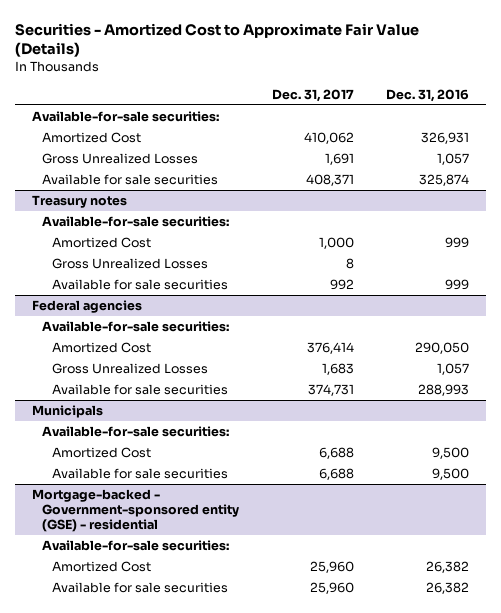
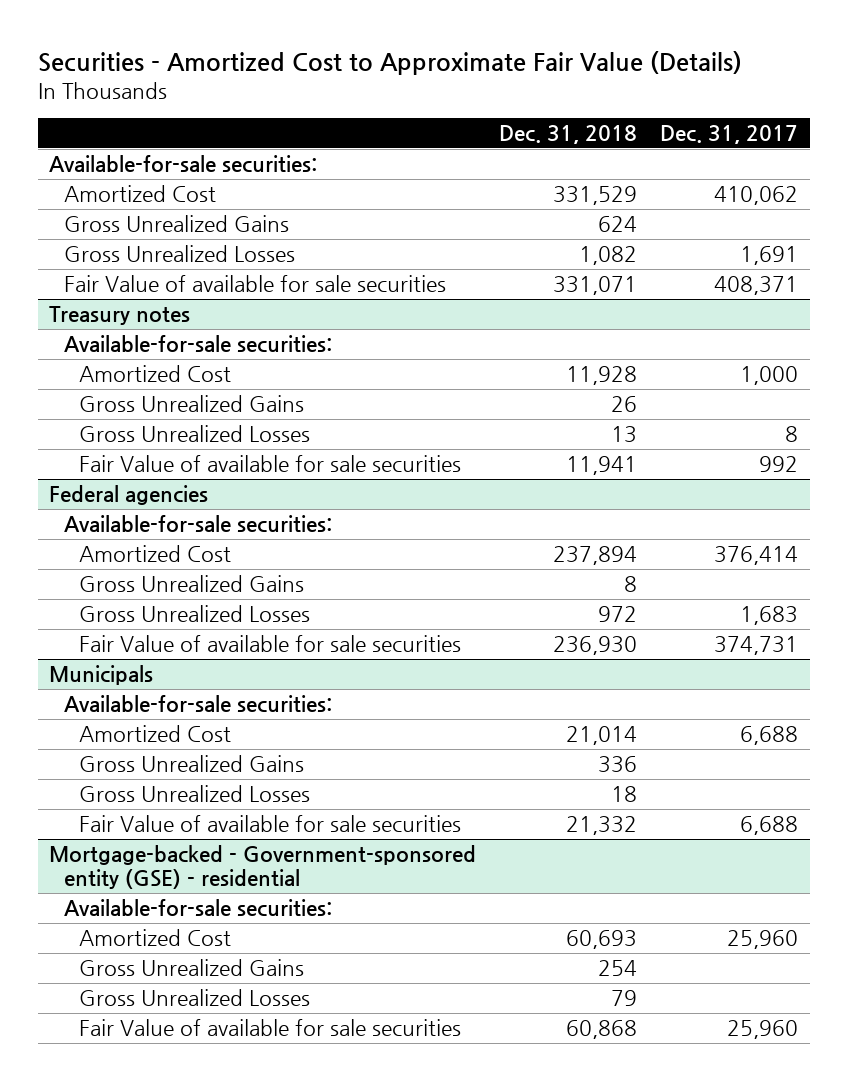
[386,89,470,103] Dec. 31, 2016 -> none
none -> [499,125,638,145] Dec. 31, 2018
none -> [64,215,290,233] Gross Unrealized Gains
[41,174,218,186] Available for sale securities -> [64,275,447,293] Fair Value of available for sale securities
none -> [78,395,304,413] Gross Unrealized Gains
[51,279,228,291] Available for sale securities -> [78,455,461,473] Fair Value of available for sale securities
none -> [78,575,304,593] Gross Unrealized Gains
[51,384,228,396] Available for sale securities -> [78,635,461,653] Fair Value of available for sale securities
none -> [78,755,304,773] Gross Unrealized Gains
none -> [78,785,310,803] Gross Unrealized Losses
[51,468,228,480] Available for sale securities -> [78,815,461,833] Fair Value of available for sale securities
none -> [78,959,304,977] Gross Unrealized Gains
none -> [78,989,310,1007] Gross Unrealized Losses
[51,582,228,594] Available for sale securities -> [78,1019,461,1037] Fair Value of available for sale securities

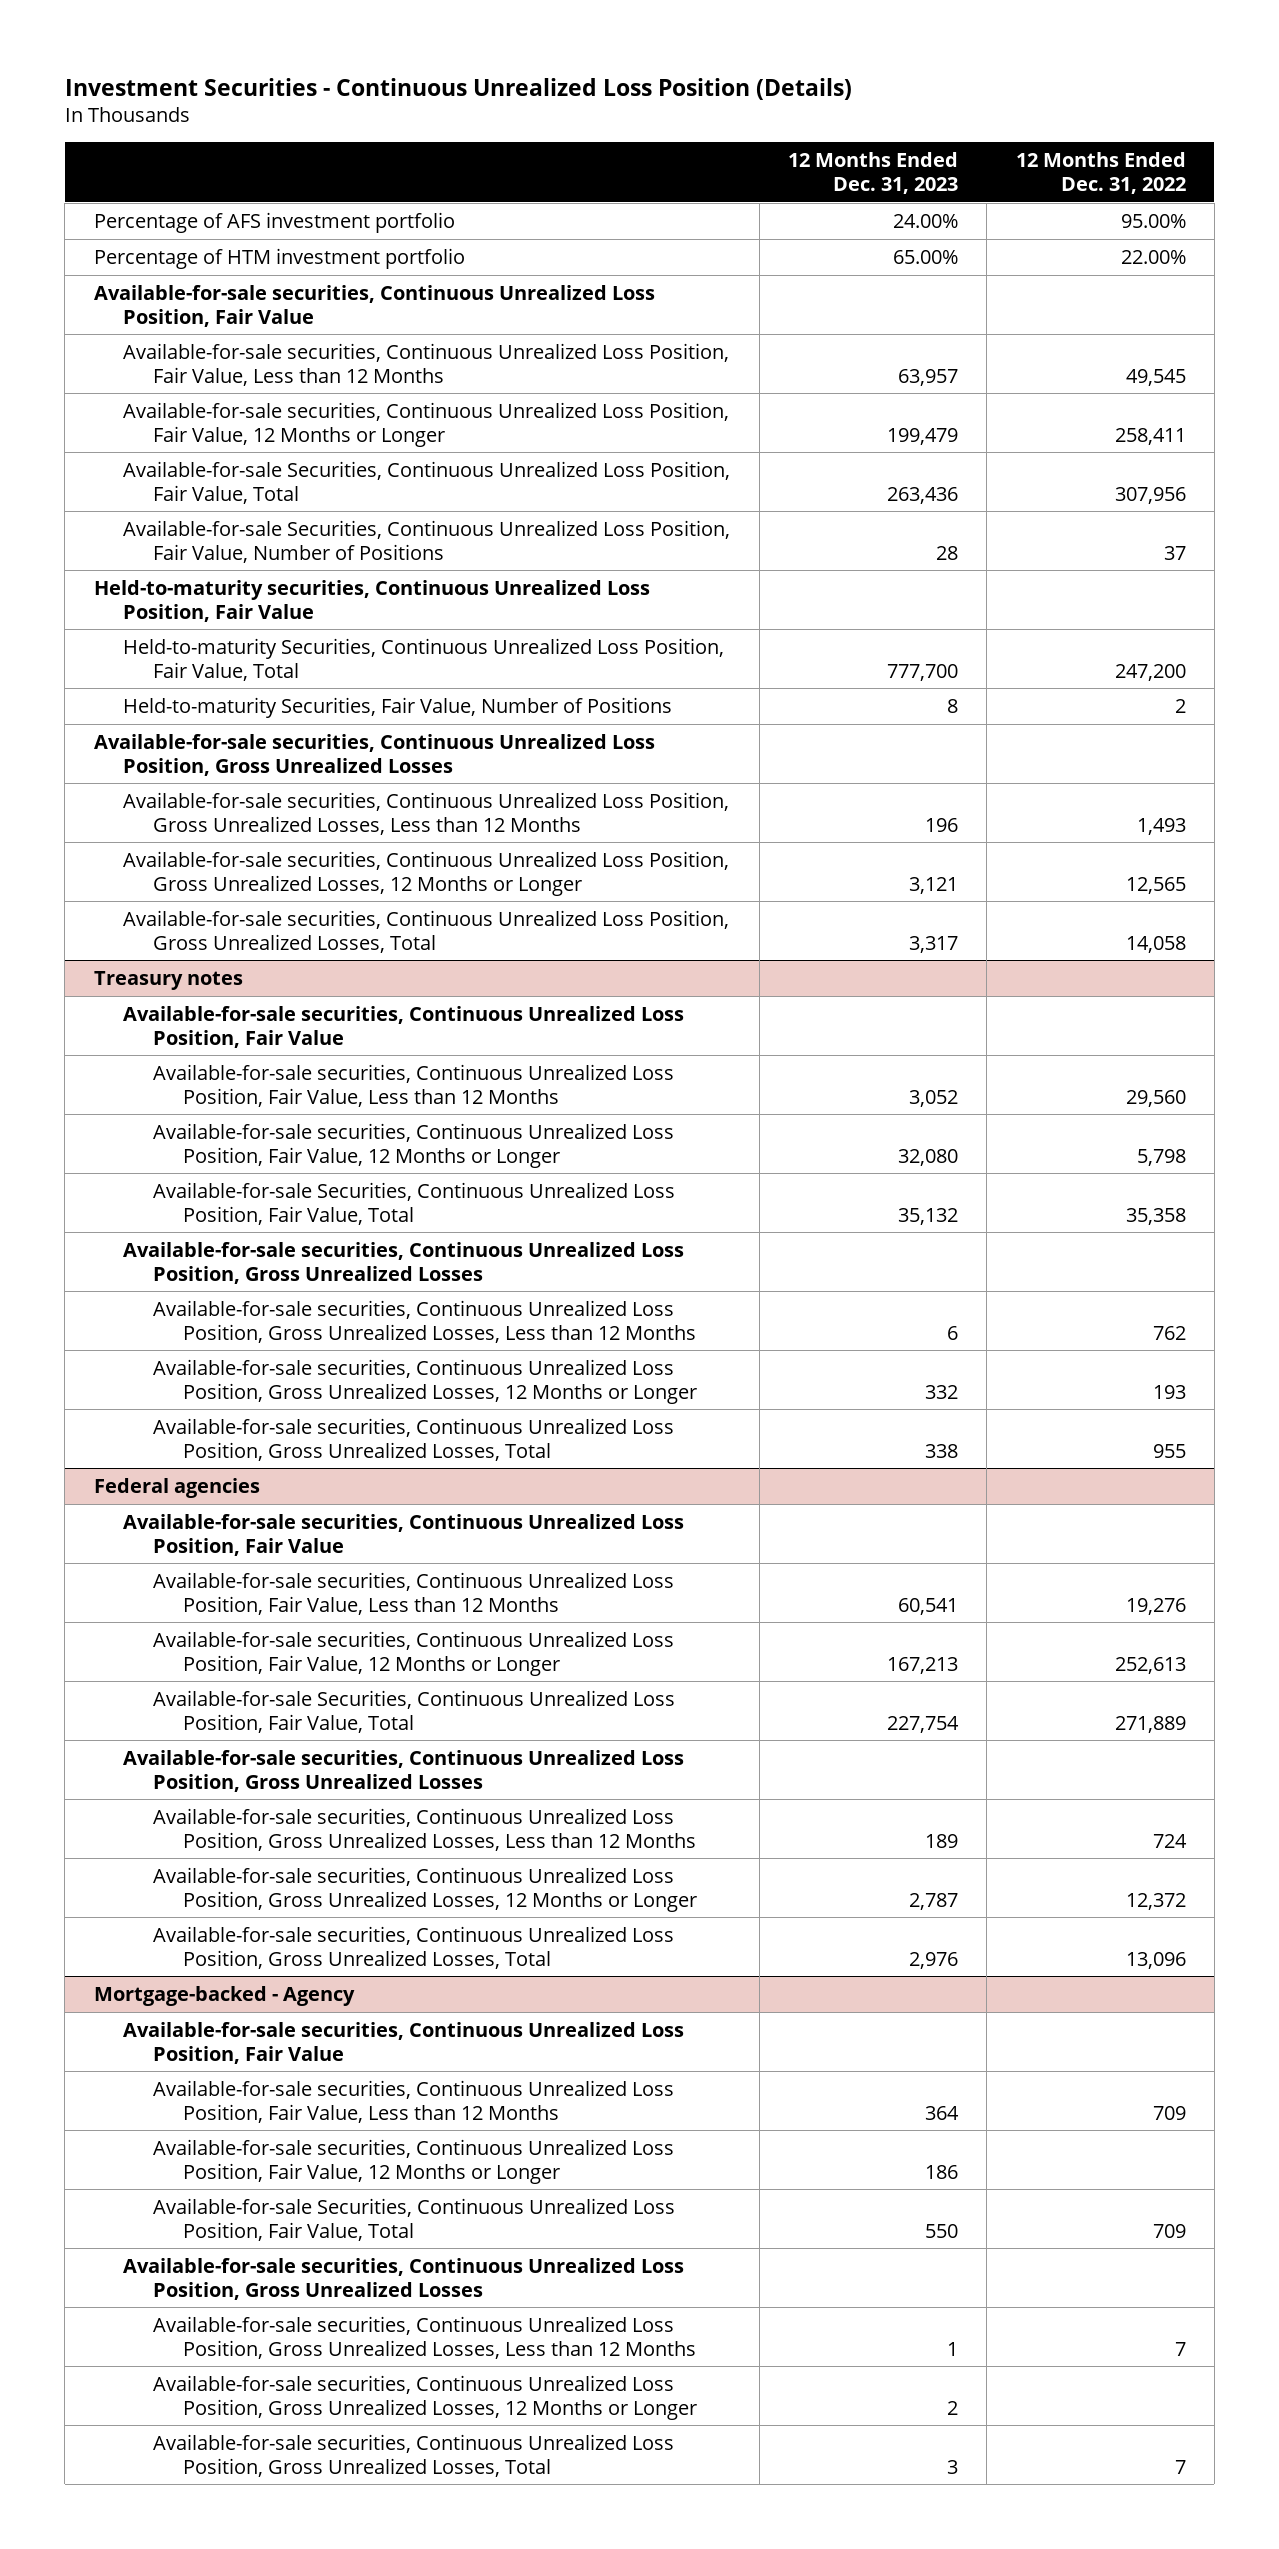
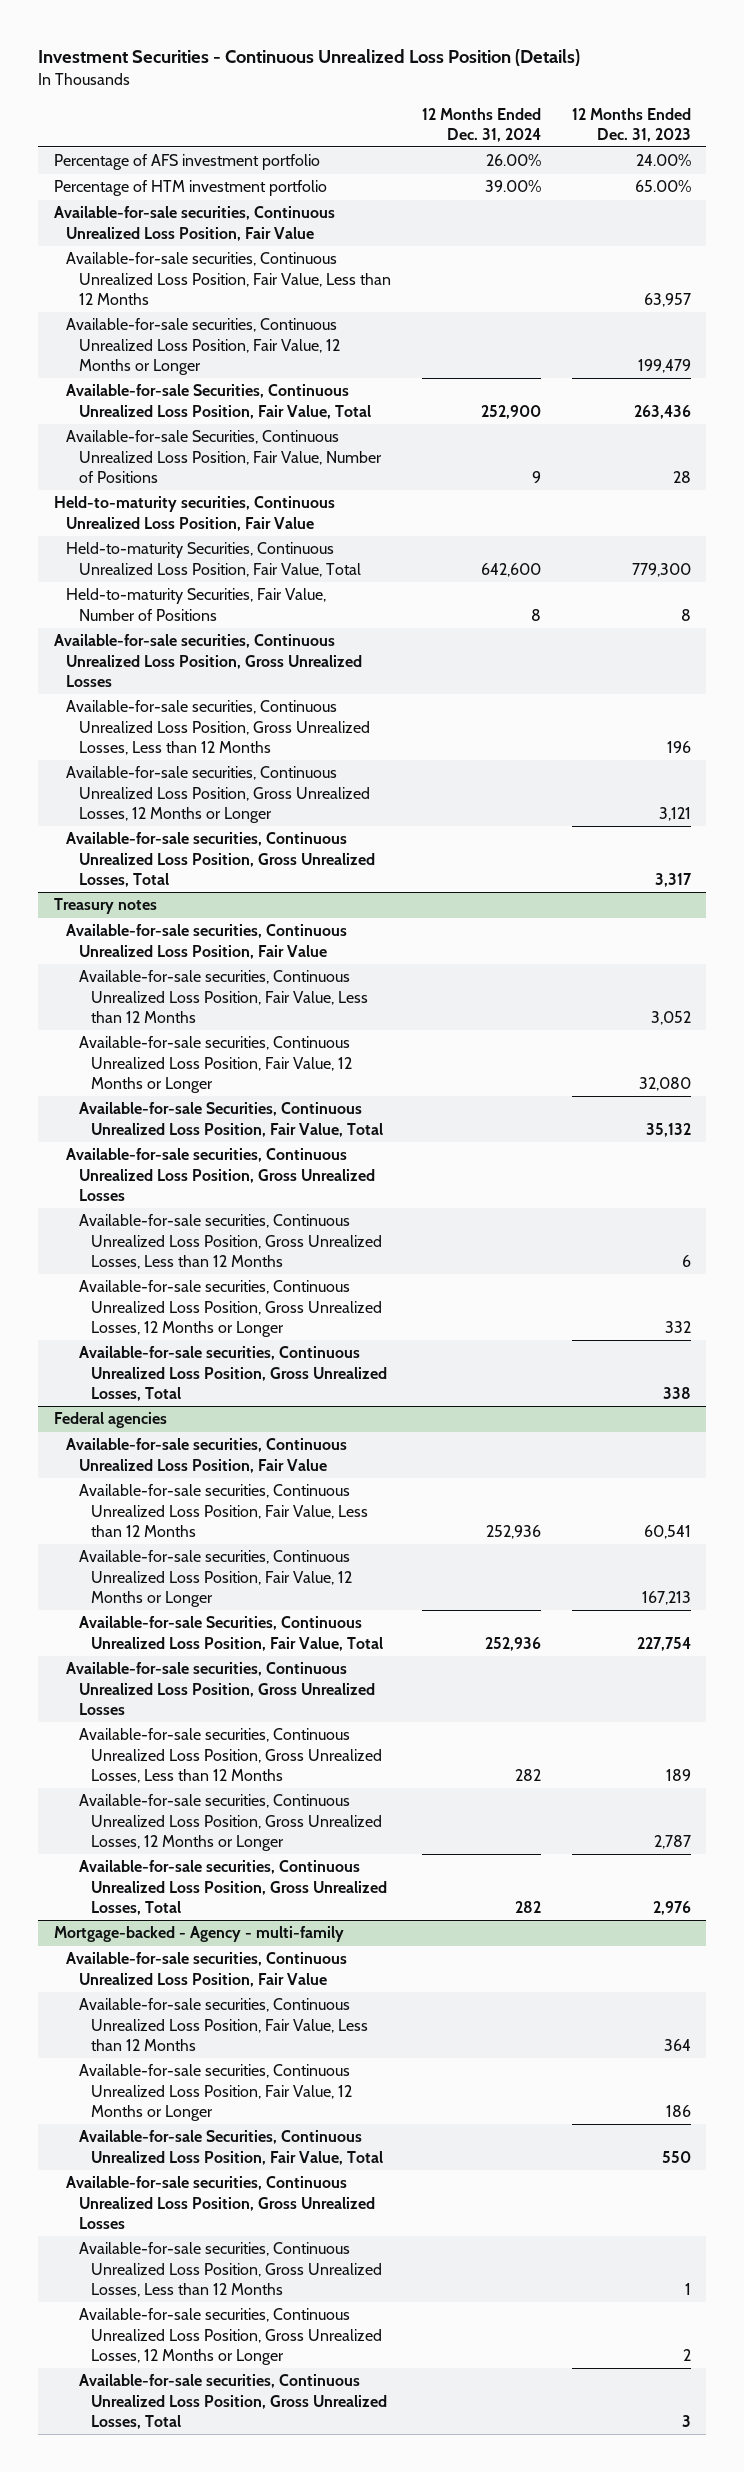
[1015,152,1186,194] 12 Months Ended Dec. 31, 2022 -> none
none -> [421,107,541,142] 12 Months Ended Dec. 31, 2024
[887,663,959,681] 777,700 -> [631,562,691,577] 779,300
[93,1985,355,2006] Mortgage-backed - Agency -> [53,1926,344,1943] Mortgage-backed - Agency - multi-family

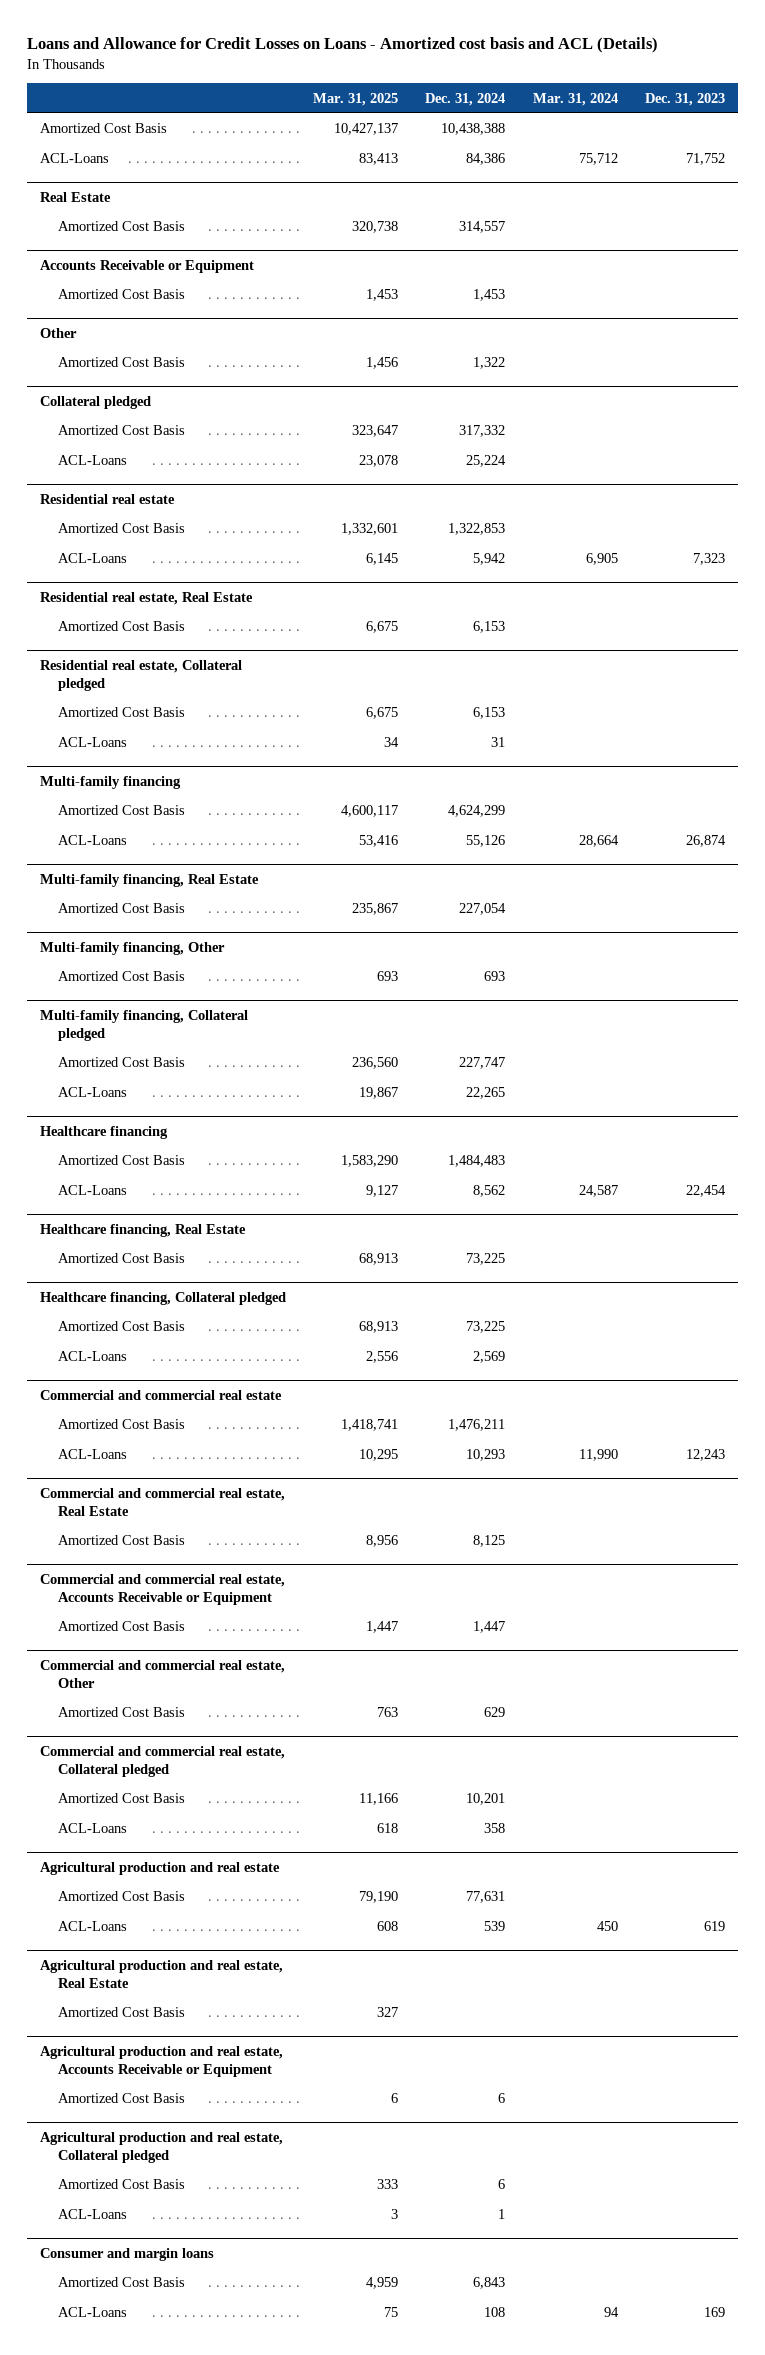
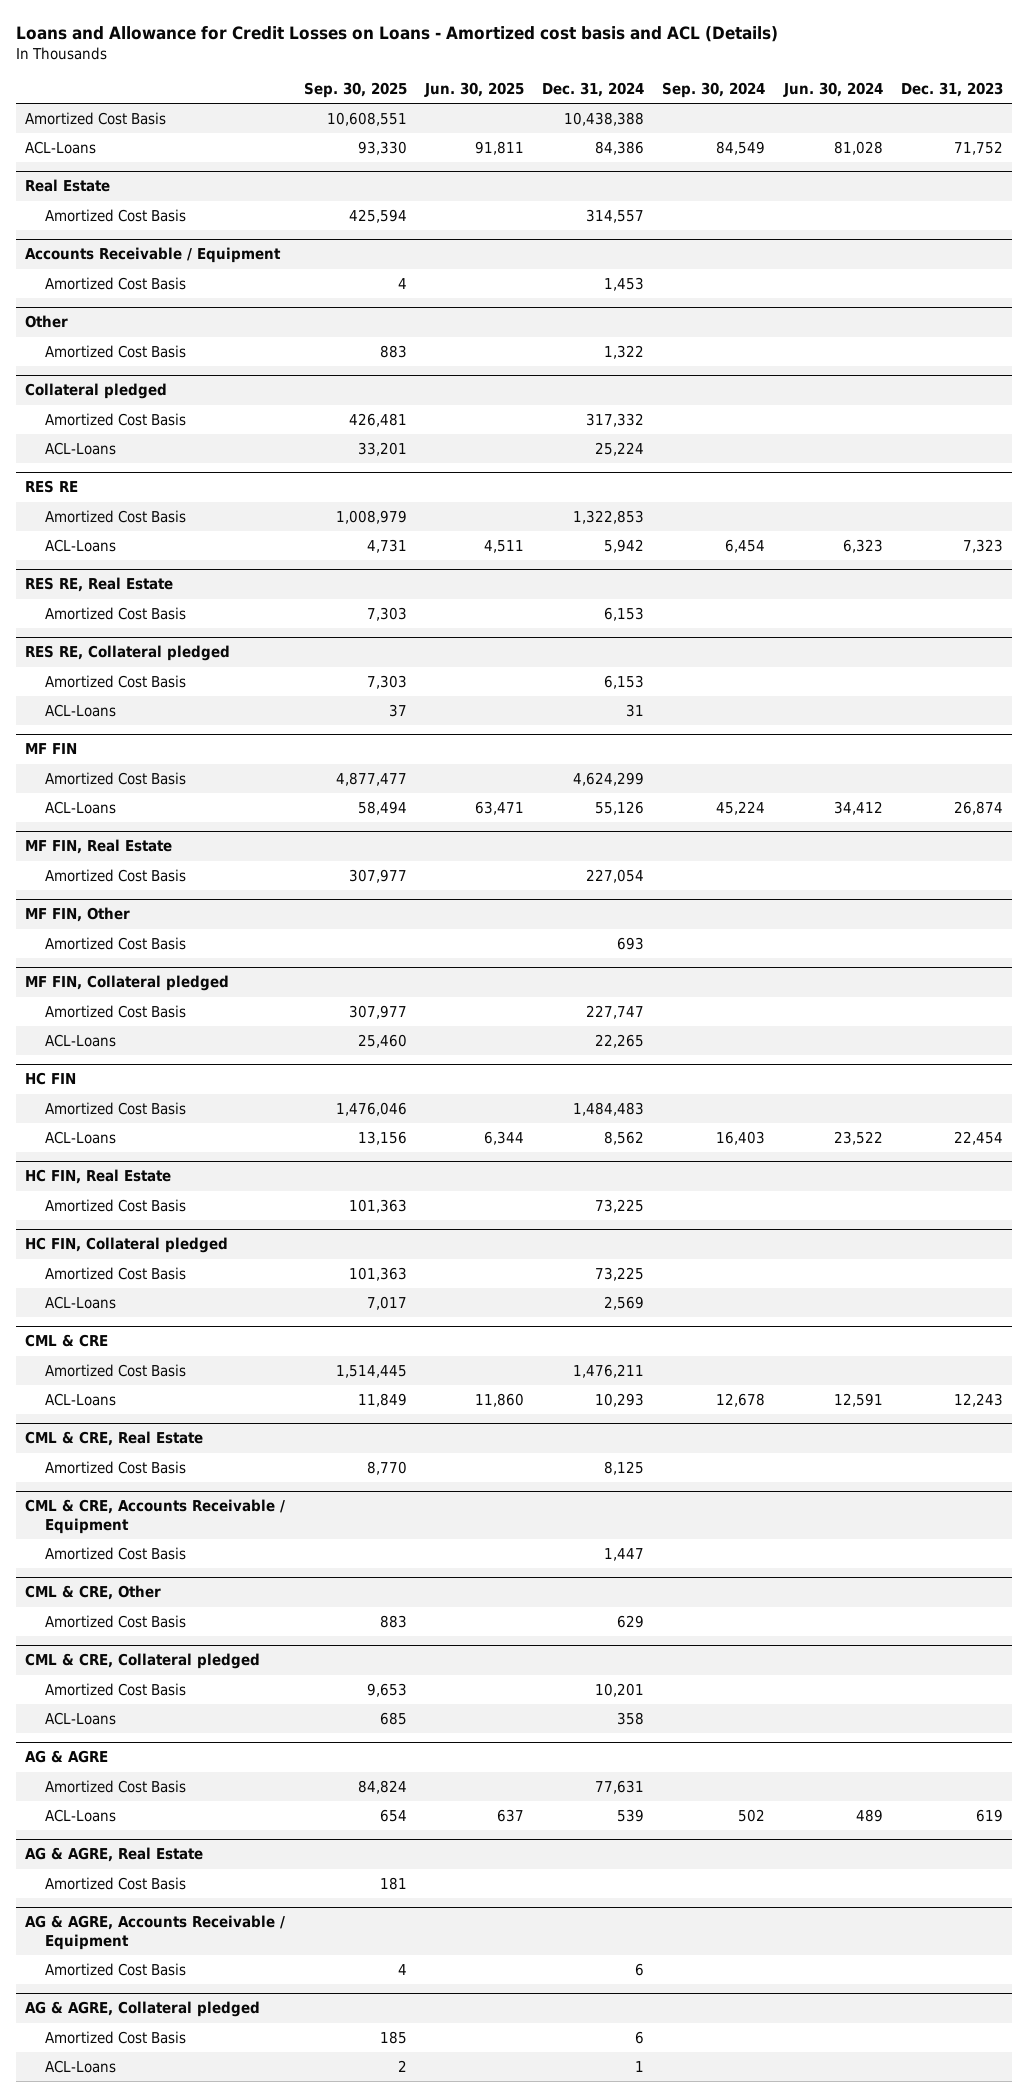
[313,92,399,106] Mar. 31, 2025 -> none
[532,92,618,106] Mar. 31, 2024 -> none
none -> [303,81,407,98] Sep. 30, 2025
none -> [423,81,524,97] Jun. 30, 2025
none -> [662,81,766,98] Sep. 30, 2024
none -> [782,81,883,97] Jun. 30, 2024
[40,260,255,274] Accounts Receivable or Equipment -> [25,247,282,264] Accounts Receivable / Equipment
[40,494,176,505] Residential real estate -> [25,480,79,494] RES RE
[40,592,254,606] Residential real estate, Real Estate -> none
none -> [25,577,174,593] RES RE, Real Estate
[40,660,243,692] Residential real estate, Collateral pledged -> none
none -> [25,645,231,662] RES RE, Collateral pledged
[40,776,182,790] Multi-family financing -> [25,743,78,755] MF FIN
[40,874,260,888] Multi-family financing, Real Estate -> none
none -> [25,839,173,855] MF FIN, Real Estate
[40,942,226,956] Multi-family financing, Other -> none
none -> [25,907,131,923] MF FIN, Other
[40,1010,249,1042] Multi-family financing, Collateral pledged -> none
none -> [25,975,230,992] MF FIN, Collateral pledged
[40,1126,169,1140] Healthcare financing -> [25,1072,77,1086] HC FIN
[40,1224,247,1238] Healthcare financing, Real Estate -> none
none -> [25,1169,172,1185] HC FIN, Real Estate
[40,1292,287,1306] Healthcare financing, Collateral pledged -> none
none -> [25,1237,229,1254] HC FIN, Collateral pledged
[40,1390,283,1401] Commercial and commercial real estate -> [25,1334,109,1348] CML & CRE
[40,1488,286,1517] Commercial and commercial real estate, Real Estate -> none
none -> [25,1431,204,1447] CML & CRE, Real Estate
[40,1574,286,1606] Commercial and commercial real estate, Accounts Receivable or Equipment -> none
none -> [25,1499,286,1534] CML & CRE, Accounts Receivable / Equipment
[40,1660,286,1689] Commercial and commercial real estate, Other -> none
none -> [25,1585,162,1601] CML & CRE, Other
[40,1746,286,1778] Commercial and commercial real estate, Collateral pledged -> none
none -> [25,1653,261,1670] CML & CRE, Collateral pledged
[40,1862,281,1876] Agricultural production and real estate -> [25,1750,109,1764] AG & AGRE
[40,1960,284,1989] Agricultural production and real estate, Real Estate -> none
none -> [25,1847,204,1863] AG & AGRE, Real Estate
[40,2046,284,2078] Agricultural production and real estate, Accounts Receivable or Equipment -> none
none -> [25,1915,286,1950] AG & AGRE, Accounts Receivable / Equipment
[40,2132,284,2164] Agricultural production and real estate, Collateral pledged -> none
none -> [25,2001,261,2018] AG & AGRE, Collateral pledged
[40,2248,215,2262] Consumer and margin loans -> none
[57,2277,185,2288] Amortized Cost Basis -> none
[57,2307,127,2318] ACL-Loans -> none

